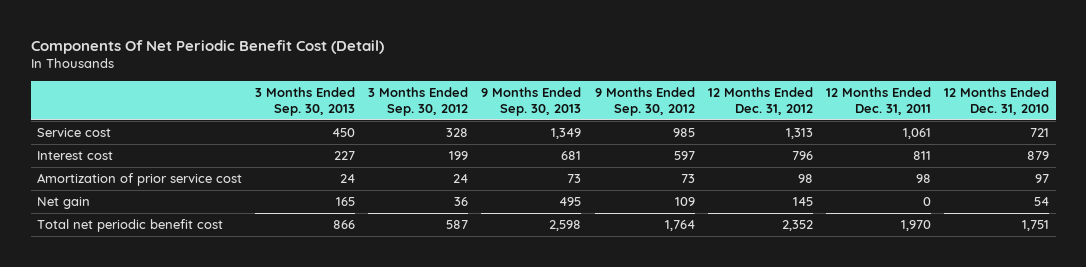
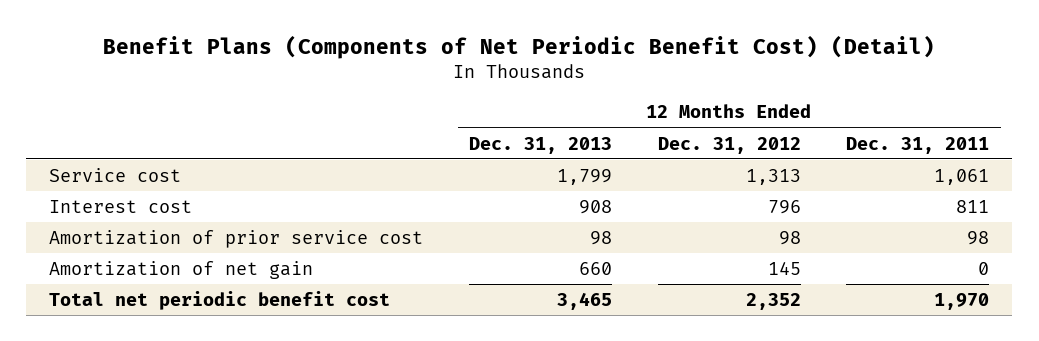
[30,39,384,54] Components Of Net Periodic Benefit Cost (Detail) -> [103,35,936,60] Benefit Plans (Components of Net Periodic Benefit Cost) (Detail)
[255,87,356,117] 3 Months Ended Sep. 30, 2013 -> none
[368,87,469,117] 3 Months Ended Sep. 30, 2012 -> none
[481,87,582,117] 9 Months Ended Sep. 30, 2013 -> none
[594,87,695,117] 9 Months Ended Sep. 30, 2012 -> none
[944,87,1050,116] 12 Months Ended Dec. 31, 2010 -> none
none -> [468,136,612,154] Dec. 31, 2013
[37,196,91,209] Net gain -> [49,260,314,279] Amortization of net gain

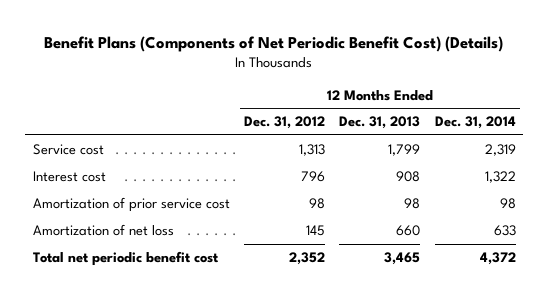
[103,35,936,60] Benefit Plans (Components of Net Periodic Benefit Cost) (Detail) -> [44,35,504,52] Benefit Plans (Components of Net Periodic Benefit Cost) (Details)
[846,136,990,154] Dec. 31, 2011 -> none
none -> [434,116,516,130] Dec. 31, 2014
[49,260,314,279] Amortization of net gain -> [32,224,174,237] Amortization of net loss

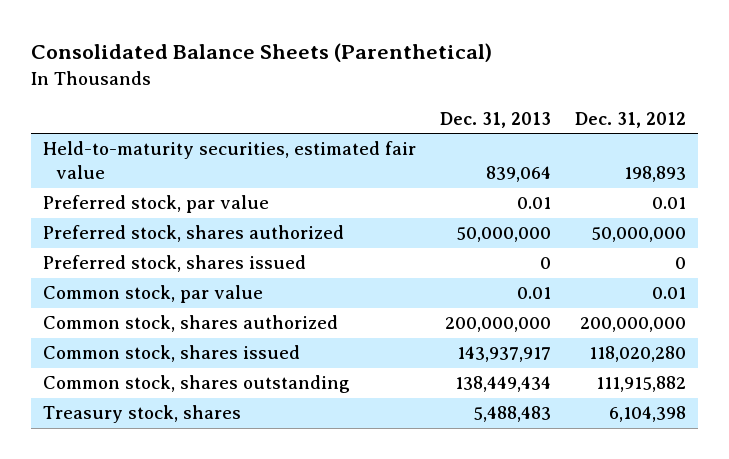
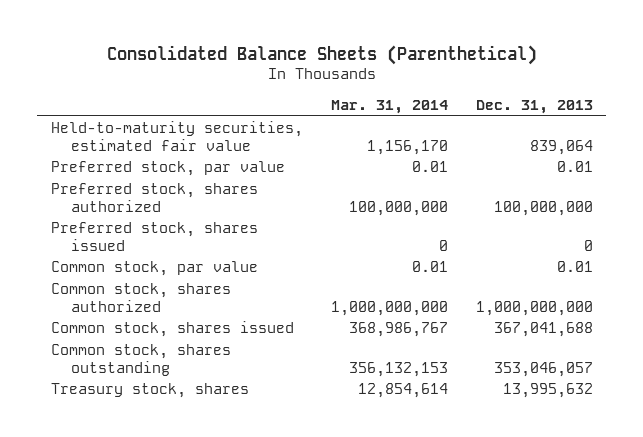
[574,111,686,128] Dec. 31, 2012 -> none
none -> [330,100,448,115] Mar. 31, 2014
[455,227,551,243] 50,000,000 -> [493,200,593,216] 100,000,000
[444,317,551,333] 200,000,000 -> [475,300,593,316] 1,000,000,000
[456,346,551,363] 143,937,917 -> [493,321,593,337] 367,041,688
[454,376,551,393] 138,449,434 -> [493,361,593,377] 353,046,057
[472,406,551,423] 5,488,483 -> [502,382,593,398] 13,995,632

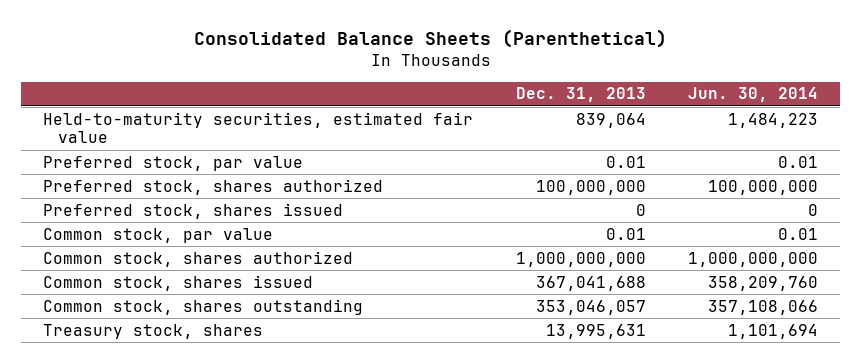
[330,100,448,115] Mar. 31, 2014 -> none
none -> [688,87,819,103] Jun. 30, 2014
[502,382,593,398] 13,995,632 -> [545,323,646,339] 13,995,631

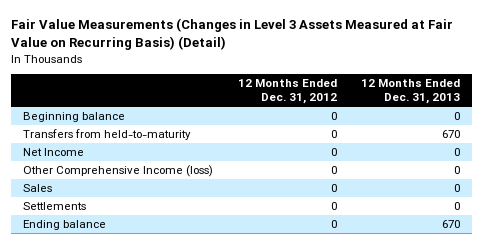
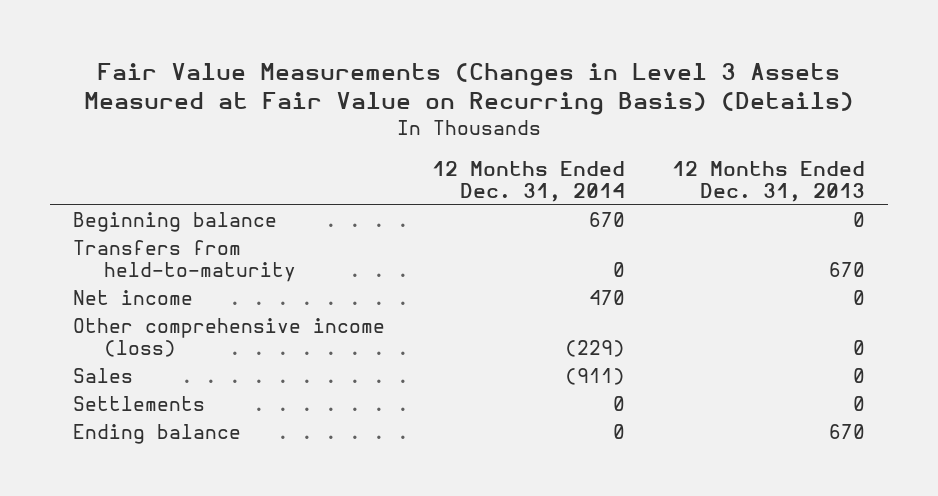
[11,18,454,50] Fair Value Measurements (Changes in Level 3 Assets Measured at Fair Value on Recurring Basis) (Detail) -> [83,62,854,116] Fair Value Measurements (Changes in Level 3 Assets Measured at Fair Value on Recurring Basis) (Details)
[237,79,337,105] 12 Months Ended Dec. 31, 2012 -> none
none -> [431,160,625,203] 12 Months Ended Dec. 31, 2014
[23,148,85,157] Net Income -> [73,290,194,306] Net income
[23,165,214,178] Other Comprehensive Income (loss) -> [73,318,386,358] Other comprehensive income (loss)

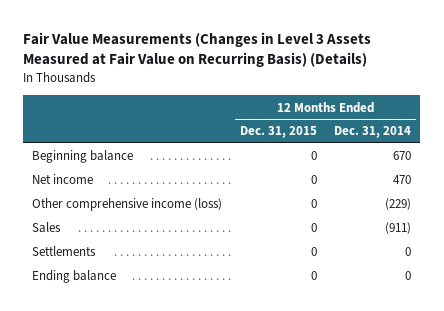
[671,160,865,203] 12 Months Ended Dec. 31, 2013 -> none
none -> [239,126,317,139] Dec. 31, 2015
[73,240,296,283] Transfers from held-to-maturity -> none

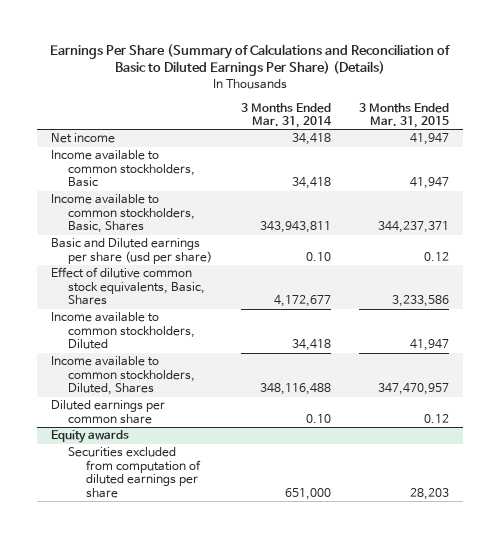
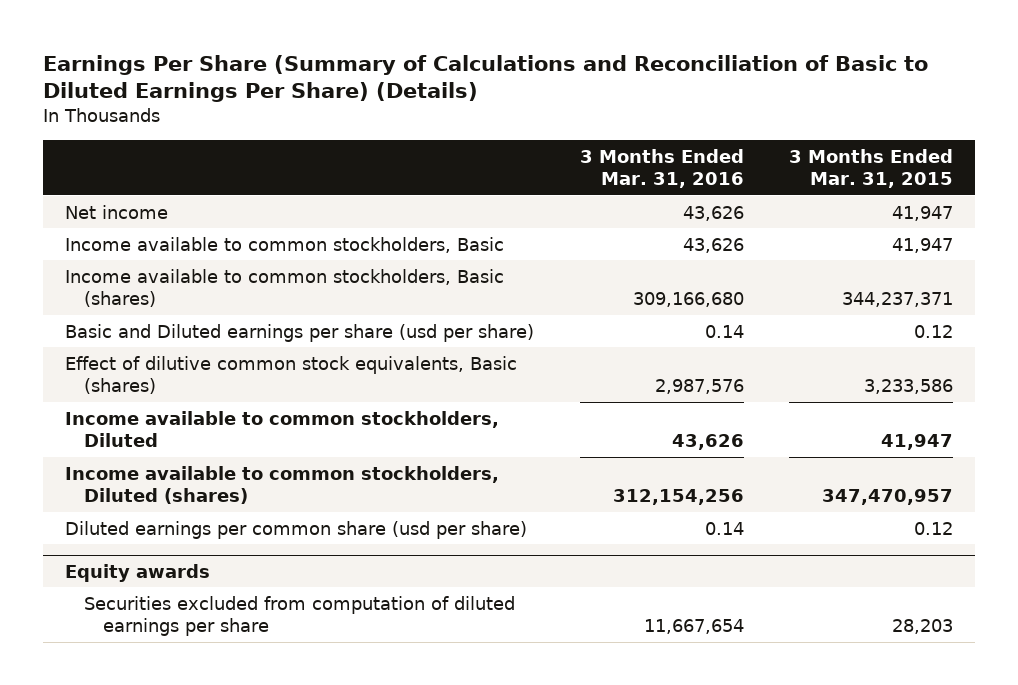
[240,102,332,129] 3 Months Ended Mar. 31, 2014 -> none
none -> [579,148,744,189] 3 Months Ended Mar. 31, 2016
[51,194,196,234] Income available to common stockholders, Basic, Shares -> [65,268,505,308] Income available to common stockholders, Basic (shares)
[51,267,206,306] Effect of dilutive common stock equivalents, Basic, Shares -> [65,355,518,395] Effect of dilutive common stock equivalents, Basic (shares)
[51,356,196,396] Income available to common stockholders, Diluted, Shares -> [65,465,500,505] Income available to common stockholders, Diluted (shares)
[51,400,166,424] Diluted earnings per common share -> [65,520,528,539] Diluted earnings per common share (usd per share)

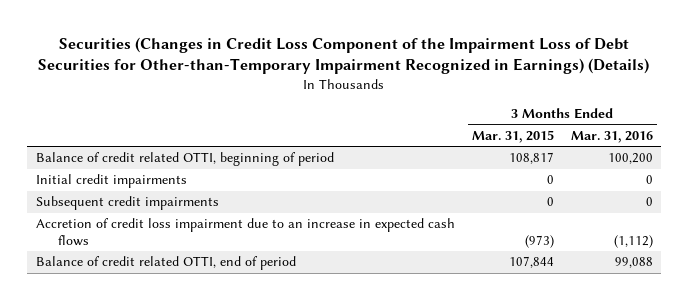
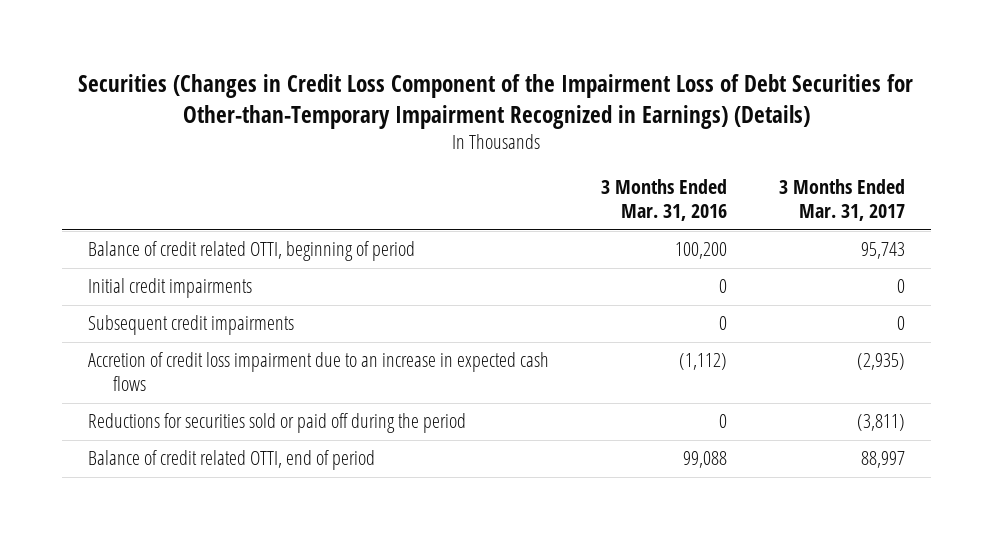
[471,129,554,143] Mar. 31, 2015 -> none
none -> [778,179,905,222] 3 Months Ended Mar. 31, 2017
none -> [87,413,466,434] Reductions for securities sold or paid off during the period

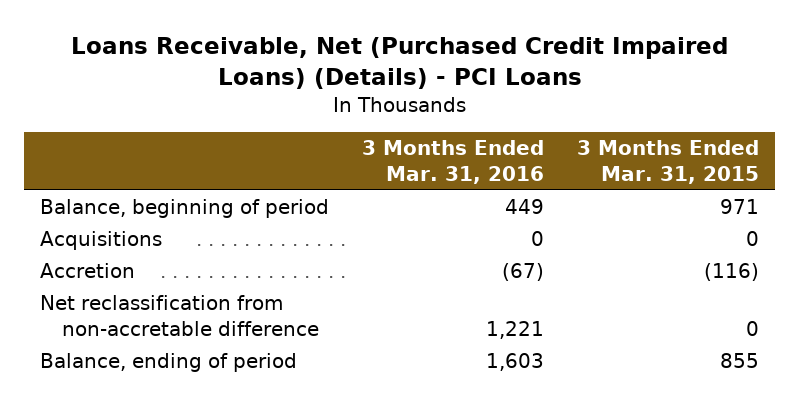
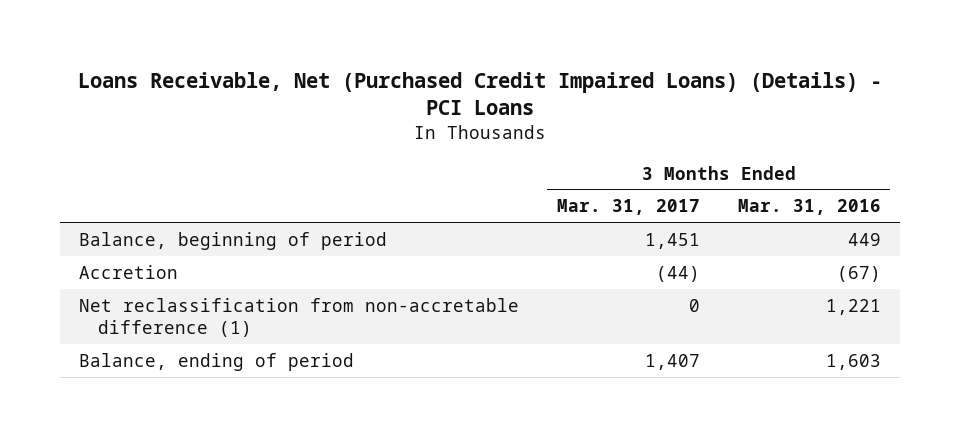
[577,139,760,184] 3 Months Ended Mar. 31, 2015 -> none
none -> [556,199,700,216] Mar. 31, 2017
[40,231,163,251] Acquisitions -> none
[40,295,319,337] Net reclassification from non-accretable difference -> [79,297,520,338] Net reclassification from non-accretable difference (1)

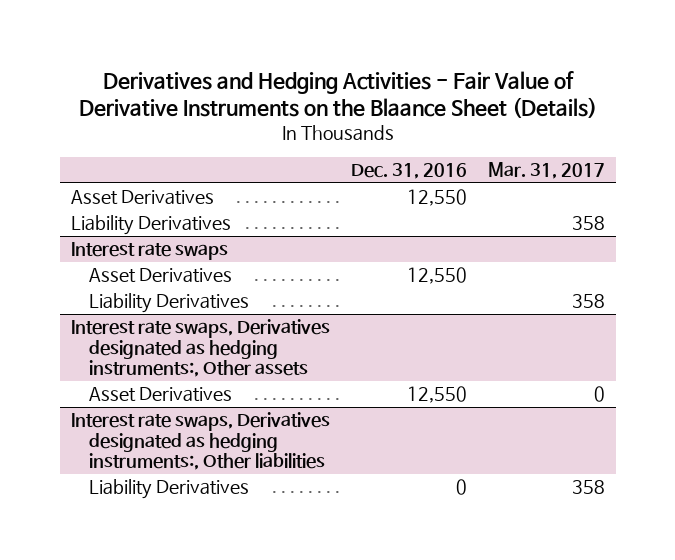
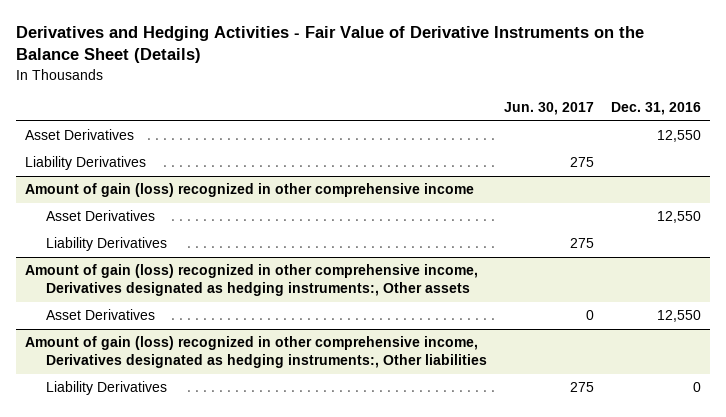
[78,70,597,119] Derivatives and Hedging Activities - Fair Value of Derivative Instruments on the Blaance Sheet (Details) -> [16,26,645,64] Derivatives and Hedging Activities - Fair Value of Derivative Instruments on the Balance Sheet (Details)
[487,162,605,180] Mar. 31, 2017 -> none
none -> [503,102,594,116] Jun. 30, 2017
[70,242,228,261] Interest rate swaps -> [24,183,474,198] Amount of gain (loss) recognized in other comprehensive income
[70,319,330,378] Interest rate swaps, Derivatives designated as hedging instruments:, Other assets -> none
none -> [24,264,478,297] Amount of gain (loss) recognized in other comprehensive income, Derivatives designated as hedging instruments:, Other assets
[70,412,330,471] Interest rate swaps, Derivatives designated as hedging instruments:, Other liabilities -> none
none -> [24,336,487,369] Amount of gain (loss) recognized in other comprehensive income, Derivatives designated as hedging instruments:, Other liabilities

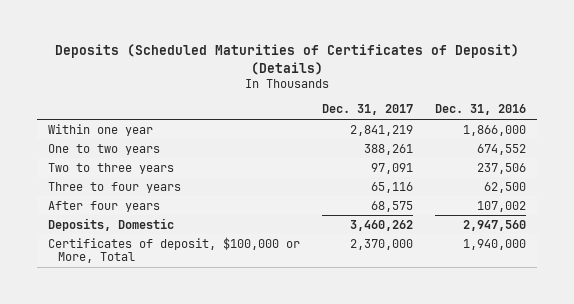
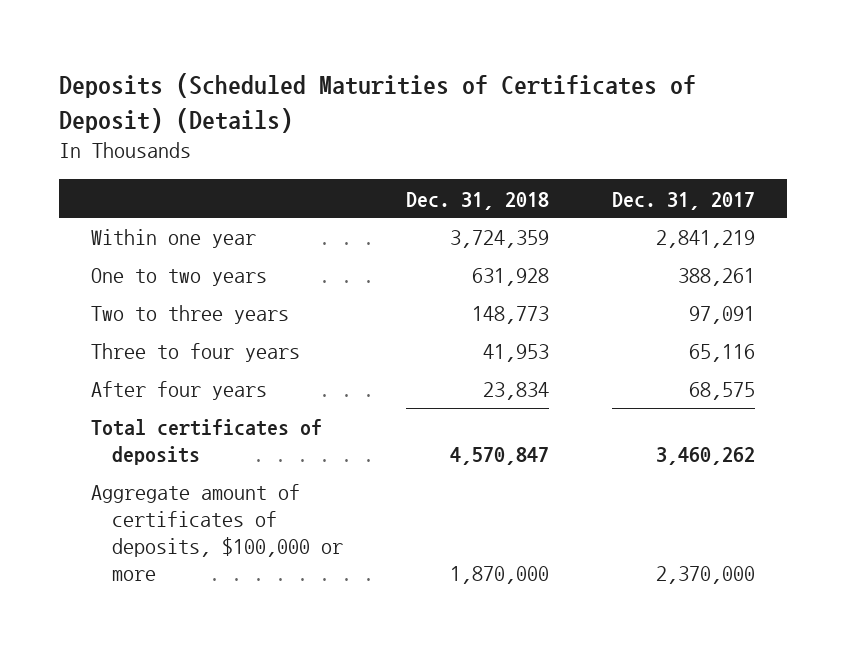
[434,104,526,116] Dec. 31, 2016 -> none
none -> [405,191,549,210] Dec. 31, 2018
[48,217,175,231] Deposits, Domestic -> [90,419,322,466] Total certificates of deposits
[48,236,301,264] Certificates of deposit, $100,000 or More, Total -> [90,484,343,582] Aggregate amount of certificates of deposits, $100,000 or more

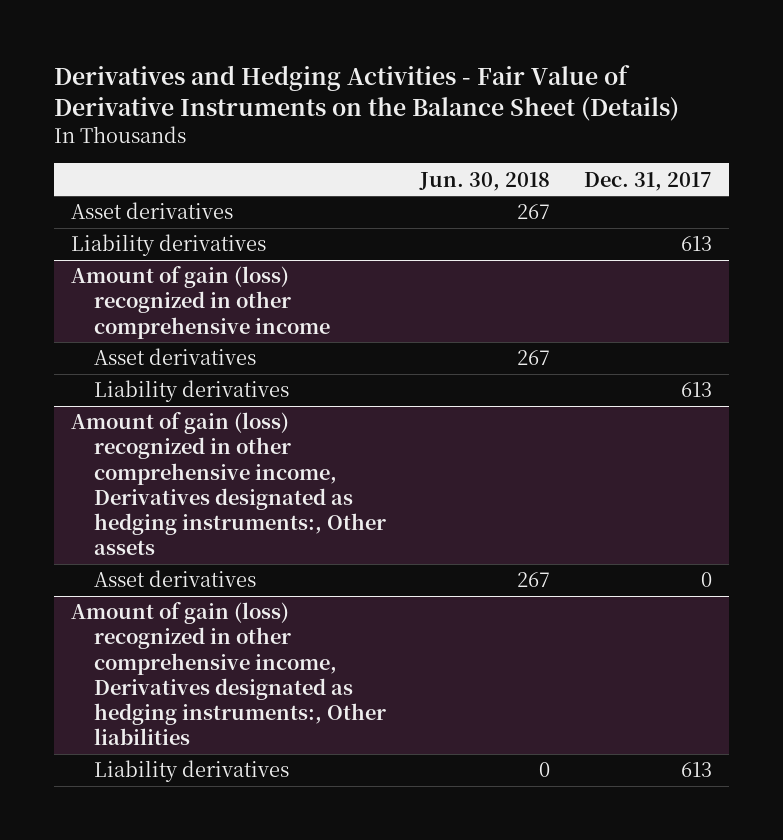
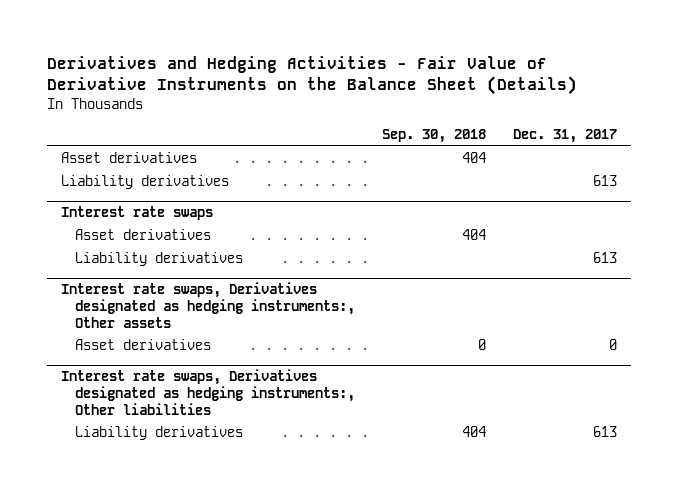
[418,171,550,191] Jun. 30, 2018 -> none
none -> [382,129,487,144] Sep. 30, 2018
[71,266,330,339] Amount of gain (loss) recognized in other comprehensive income -> [60,206,213,221] Interest rate swaps
[71,412,386,556] Amount of gain (loss) recognized in other comprehensive income, Derivatives designated as hedging instruments:, Other assets -> none
none -> [60,282,356,328] Interest rate swaps, Derivatives designated as hedging instruments:, Other assets
[71,602,386,746] Amount of gain (loss) recognized in other comprehensive income, Derivatives designated as hedging instruments:, Other liabilities -> none
none -> [60,369,356,415] Interest rate swaps, Derivatives designated as hedging instruments:, Other liabilities

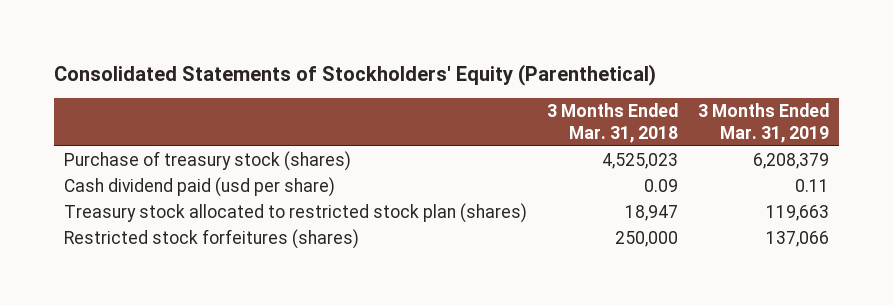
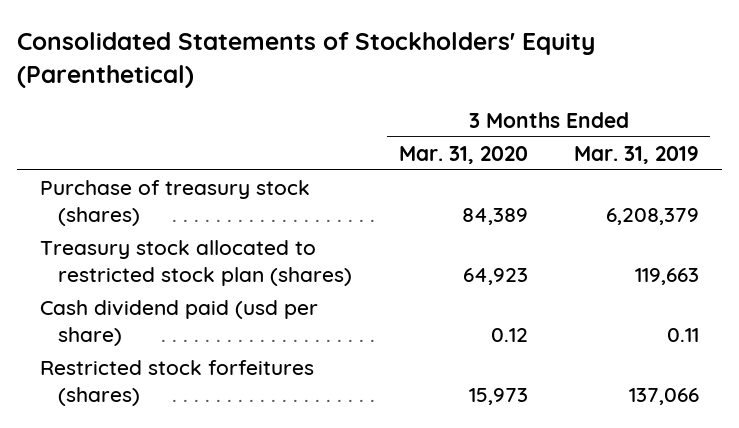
[546,103,678,143] 3 Months Ended Mar. 31, 2018 -> none
none -> [398,145,528,164] Mar. 31, 2020
[63,177,335,198] Cash dividend paid (usd per share) -> [40,299,319,346] Cash dividend paid (usd per share)

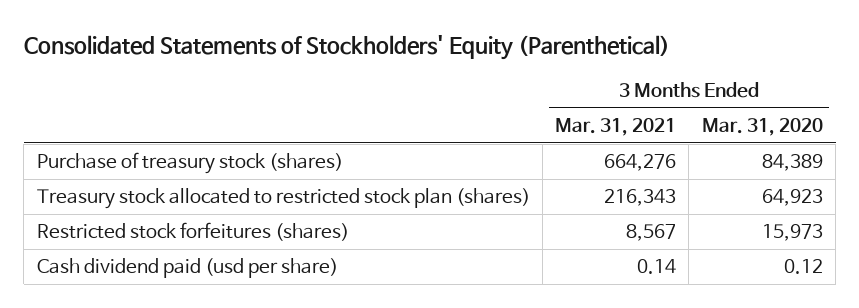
[573,145,699,164] Mar. 31, 2019 -> none
none -> [555,117,677,136] Mar. 31, 2021
[40,299,319,346] Cash dividend paid (usd per share) -> [36,258,338,279] Cash dividend paid (usd per share)

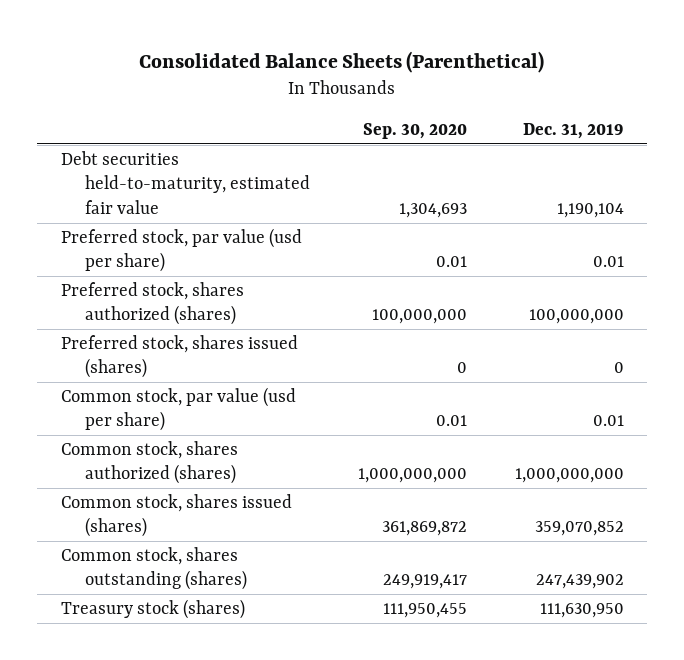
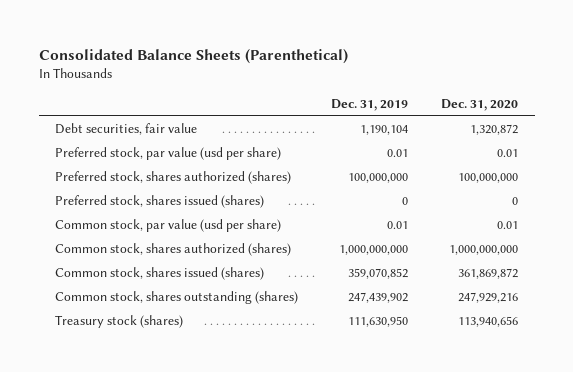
[362,122,467,139] Sep. 30, 2020 -> none
none -> [441,99,519,112] Dec. 31, 2020
[60,151,310,214] Debt securities held-to-maturity, estimated fair value -> [55,123,198,136] Debt securities, fair value

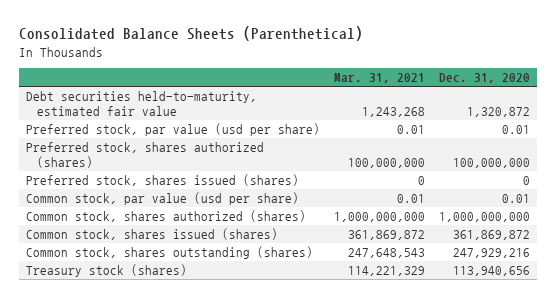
[331,99,409,112] Dec. 31, 2019 -> none
none -> [333,73,425,84] Mar. 31, 2021
[55,123,198,136] Debt securities, fair value -> [25,91,257,116] Debt securities held-to-maturity, estimated fair value

